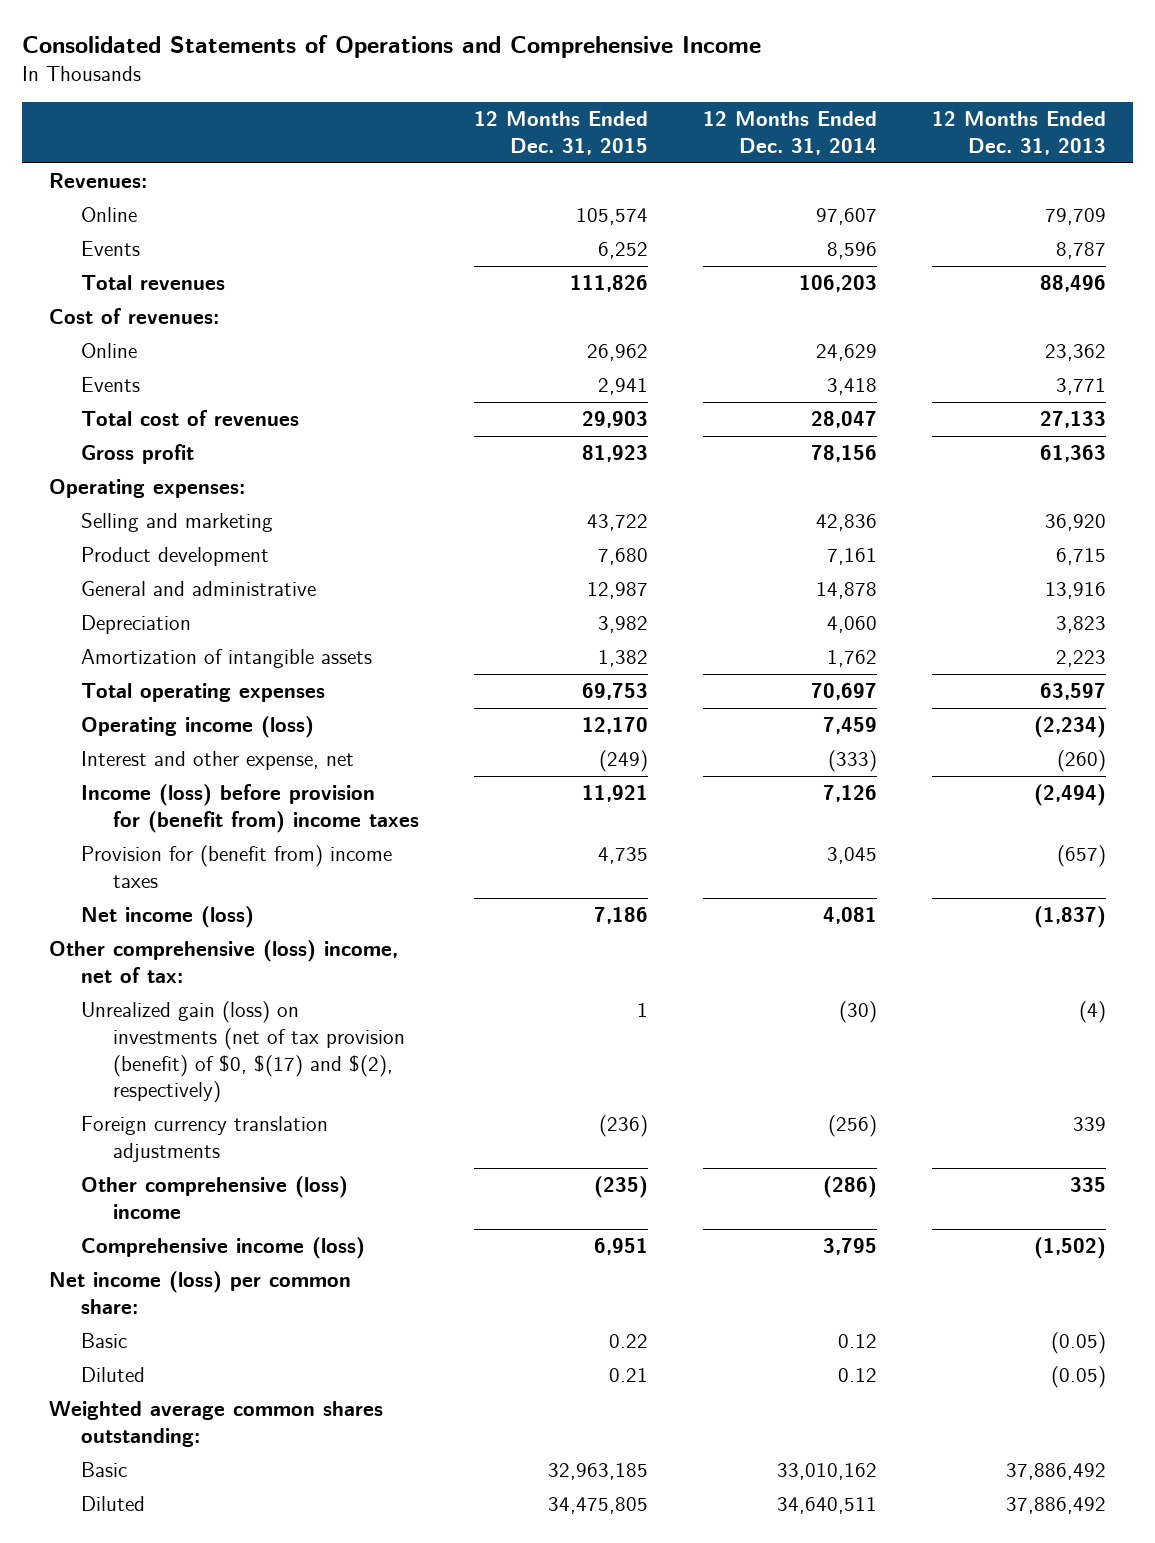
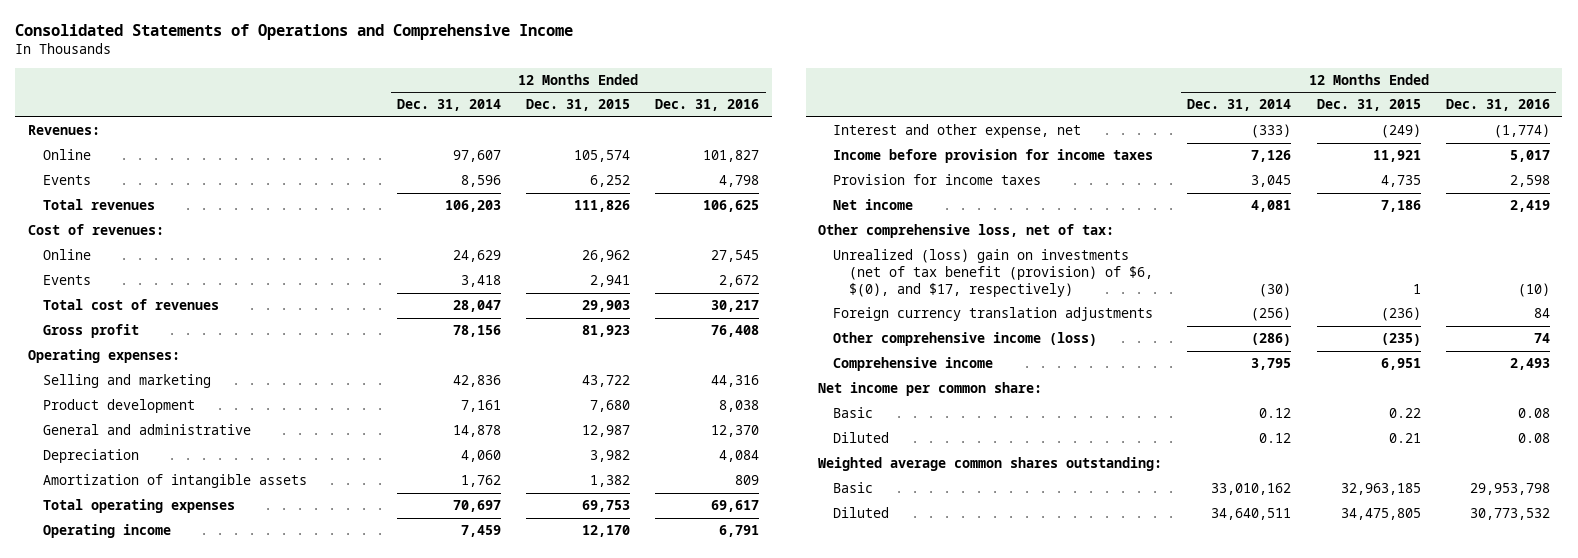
[931,111,1106,155] 12 Months Ended Dec. 31, 2013 -> none
none -> [655,99,760,112] Dec. 31, 2016
[81,716,315,739] Operating income (loss) -> [42,524,171,539] Operating income
[81,784,420,833] Income (loss) before provision for (benefit from) income taxes -> [833,149,1154,164] Income before provision for income taxes
[81,845,393,888] Provision for (benefit from) income taxes -> [833,174,1042,186] Provision for income taxes
[81,906,255,929] Net income (loss) -> [833,199,914,211] Net income
[48,940,398,983] Other comprehensive (loss) income, net of tax: -> [818,224,1115,239] Other comprehensive loss, net of tax:
[81,1001,406,1104] Unrealized gain (loss) on investments (net of tax provision (benefit) of $0, $(17) and $(2), respectively) -> [833,249,1153,297] Unrealized (loss) gain on investments (net of tax benefit (provision) of $6, $(0), and $17, respectively)
[81,1176,349,1219] Other comprehensive (loss) income -> [833,332,1098,347] Other comprehensive income (loss)
[81,1237,366,1260] Comprehensive income (loss) -> [833,357,994,372] Comprehensive income
[48,1271,351,1314] Net income (loss) per common share: -> [818,382,1043,397] Net income per common share:

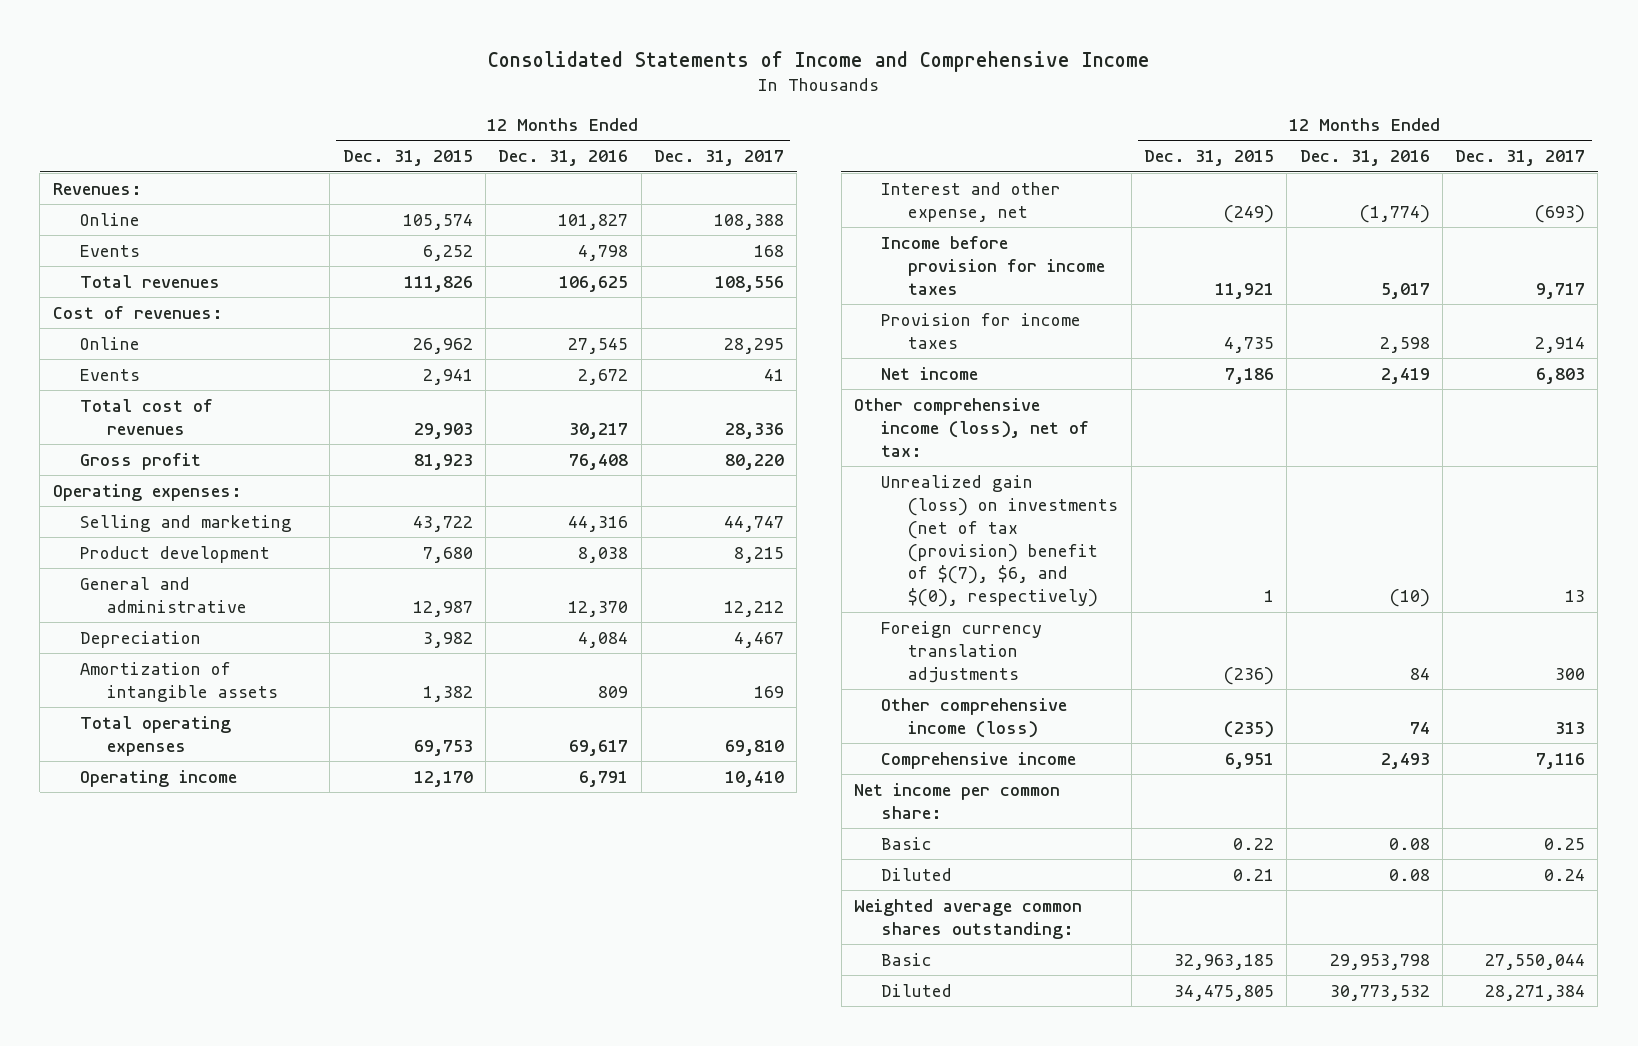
[15,24,574,41] Consolidated Statements of Operations and Comprehensive Income -> [487,51,1150,73] Consolidated Statements of Income and Comprehensive Income
[396,99,501,112] Dec. 31, 2014 -> none
none -> [653,150,784,167] Dec. 31, 2017
[818,224,1115,239] Other comprehensive loss, net of tax: -> [853,397,1090,457] Other comprehensive income (loss), net of tax:
[833,249,1153,297] Unrealized (loss) gain on investments (net of tax benefit (provision) of $6, $(0), and $17, respectively) -> [881,474,1119,608] Unrealized gain (loss) on investments (net of tax (provision) benefit of $(7), $6, and $(0), respectively)

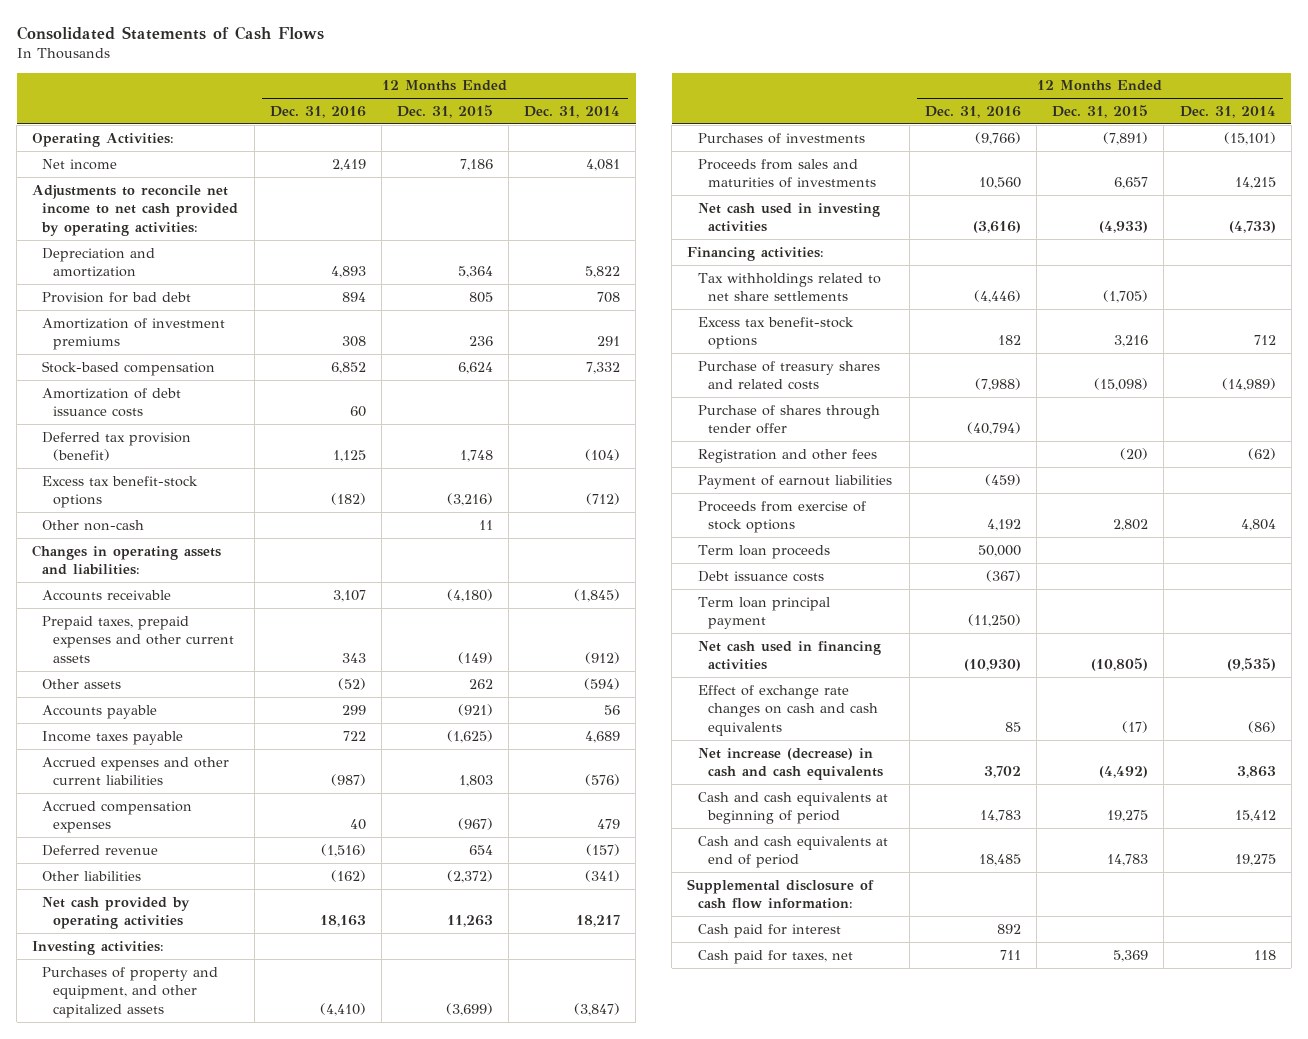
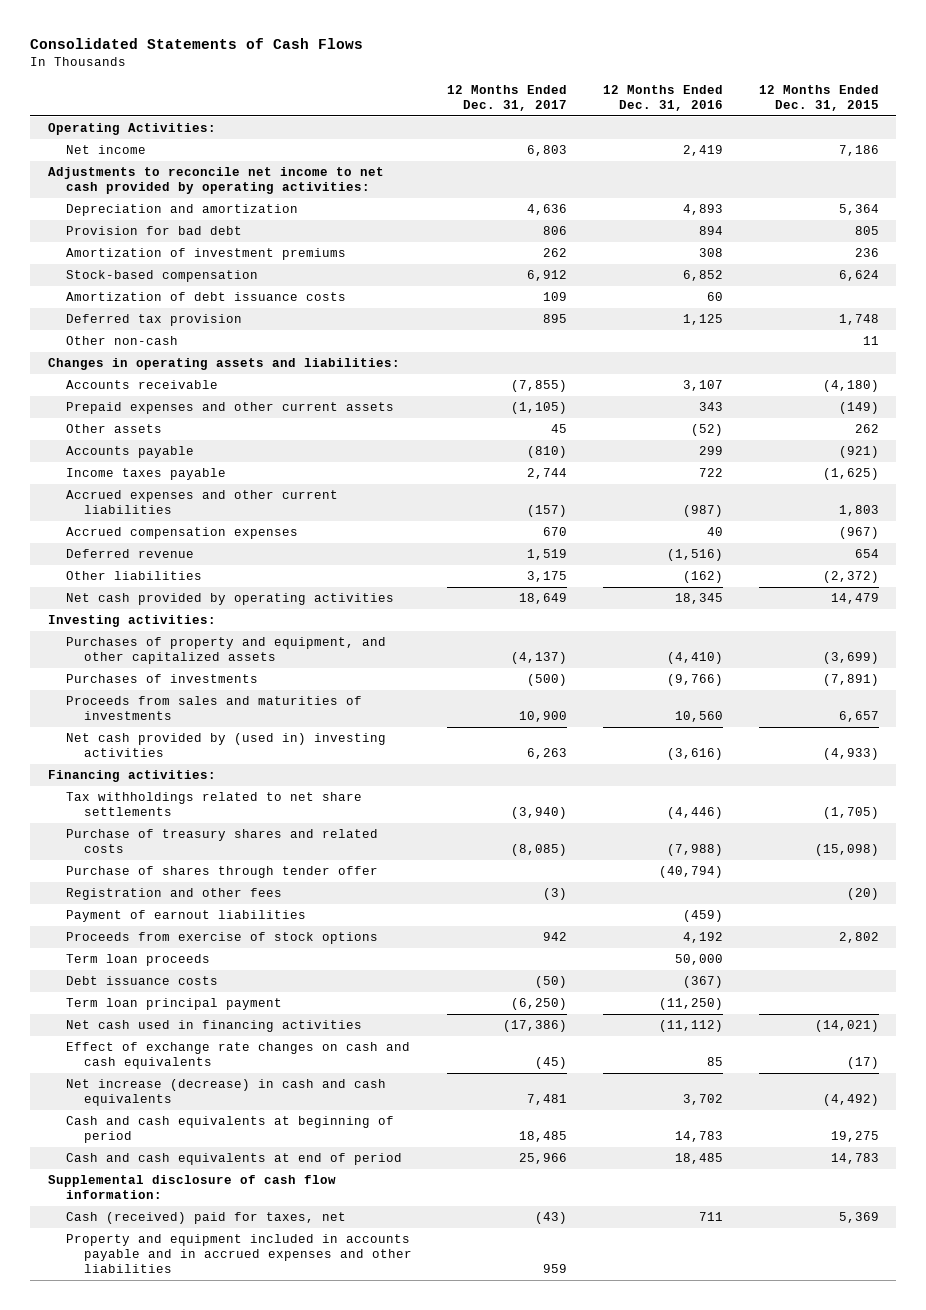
[524,105,621,118] Dec. 31, 2014 -> none
none -> [447,84,568,111] 12 Months Ended Dec. 31, 2017
[42,475,199,509] Excess tax benefit-stock options -> none
[42,431,192,462] Deferred tax provision (benefit) -> [65,314,242,327] Deferred tax provision
[42,615,234,663] Prepaid taxes, prepaid expenses and other current assets -> [65,402,394,415] Prepaid expenses and other current assets
[319,915,366,928] 18,163 -> [675,593,724,605] 18,345
[447,915,494,928] 11,263 -> [830,593,879,605] 14,479
[697,202,880,233] Net cash used in investing activities -> [65,733,386,758] Net cash provided by (used in) investing activities
[697,316,854,350] Excess tax benefit-stock options -> none
[963,659,1021,672] (10,930) -> [659,1020,724,1033] (11,112)
[1091,658,1149,672] (10,805) -> [814,1020,879,1033] (14,021)
[697,923,841,938] Cash paid for interest -> none
[697,949,853,964] Cash paid for taxes, net -> [65,1212,346,1225] Cash (received) paid for taxes, net
none -> [65,1234,412,1274] Property and equipment included in accounts payable and in accrued expenses and other liabilities

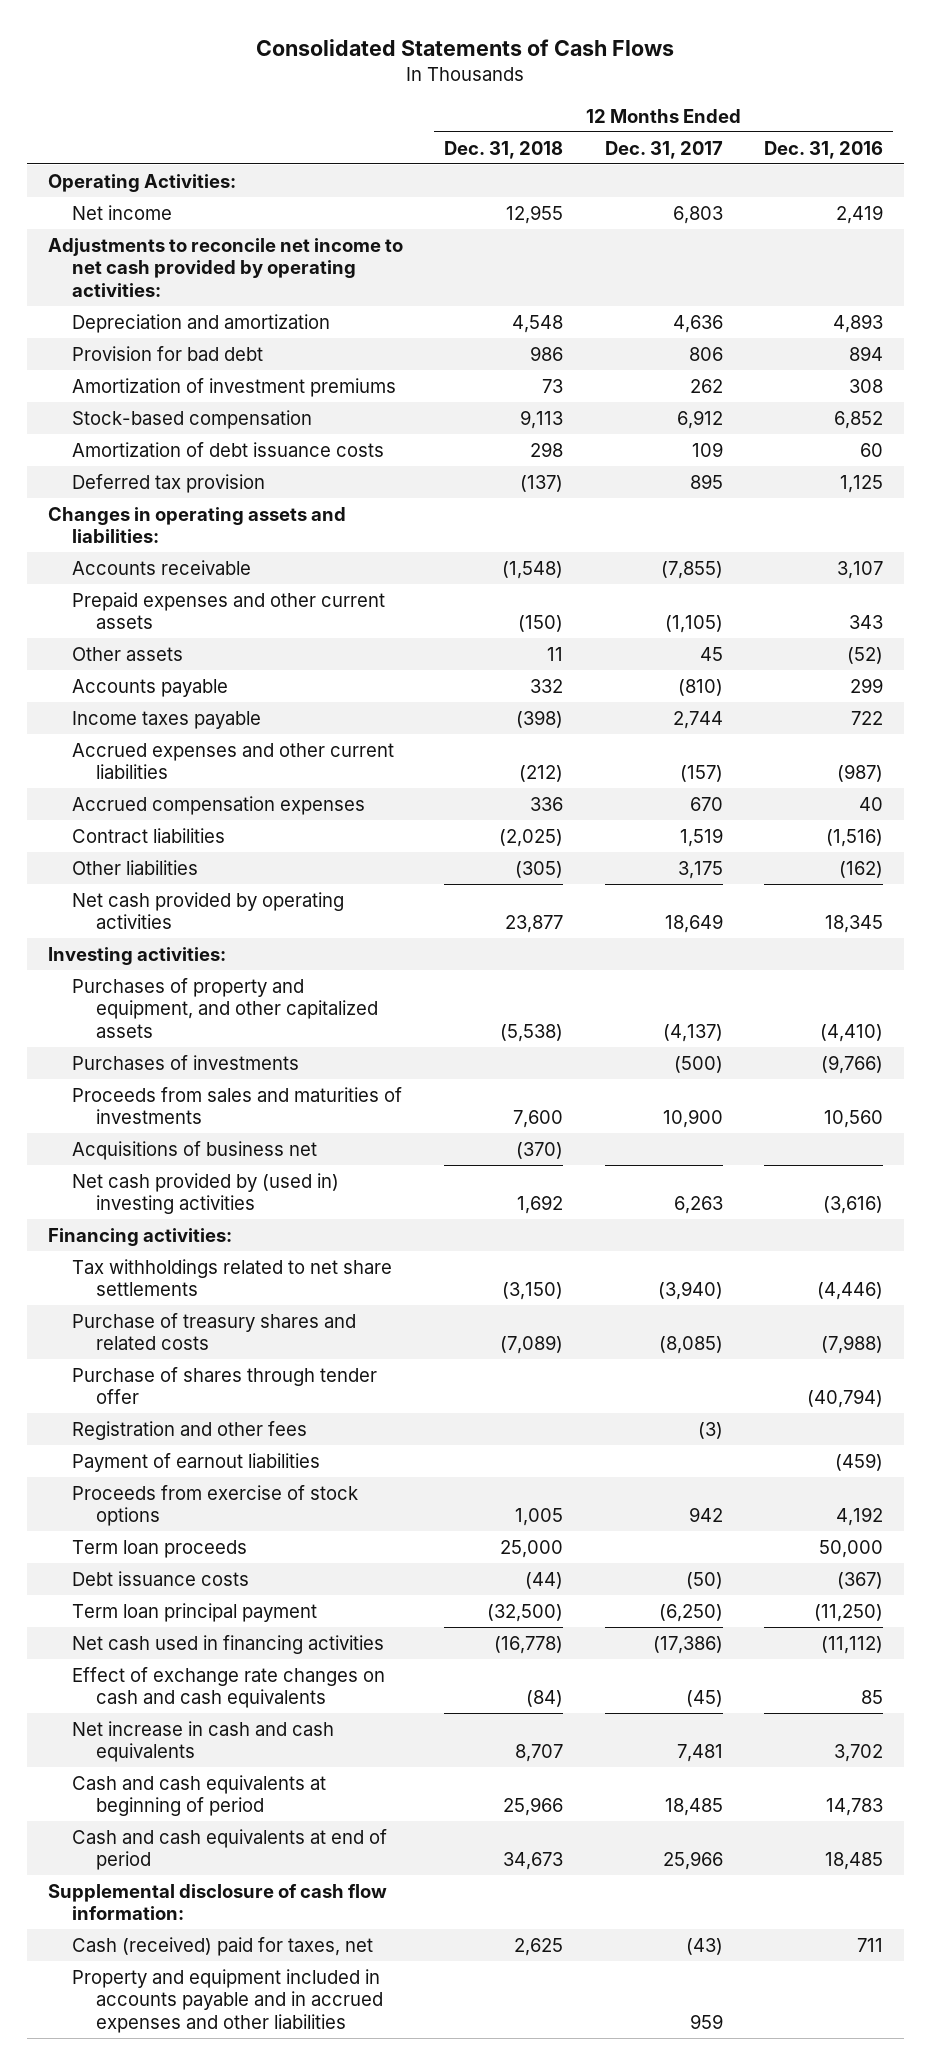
[758,84,879,111] 12 Months Ended Dec. 31, 2015 -> none
none -> [444,140,564,159] Dec. 31, 2018
[65,336,178,346] Other non-cash -> none
[65,549,194,559] Deferred revenue -> [71,827,225,843] Contract liabilities
none -> [71,1140,317,1160] Acquisitions of business net
[65,1079,386,1107] Net increase (decrease) in cash and cash equivalents -> [71,1720,334,1763] Net increase in cash and cash equivalents

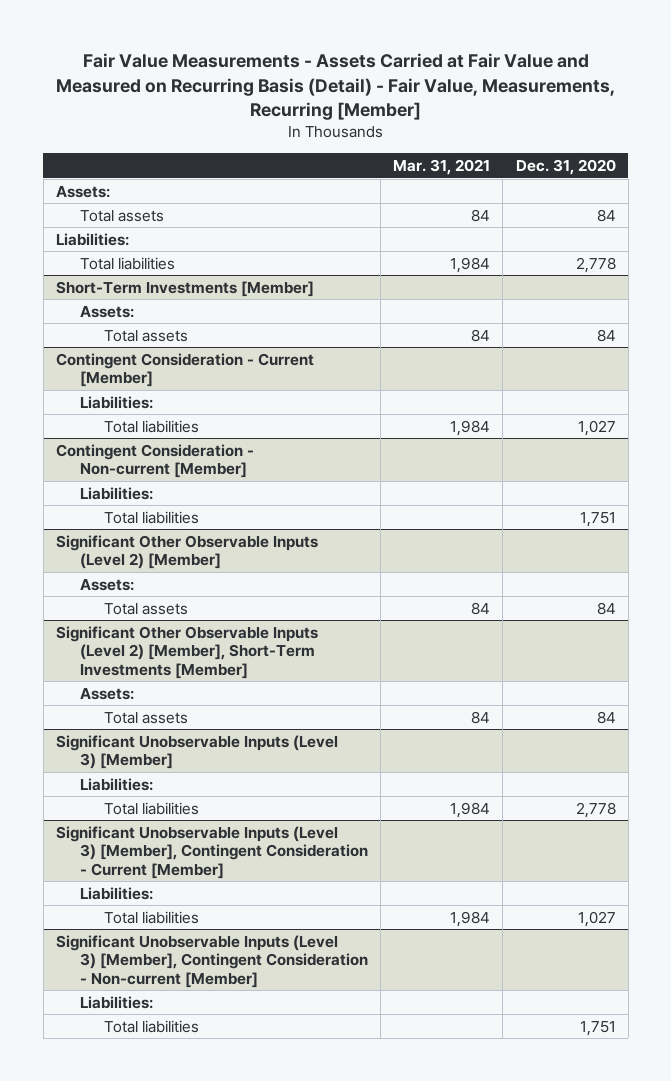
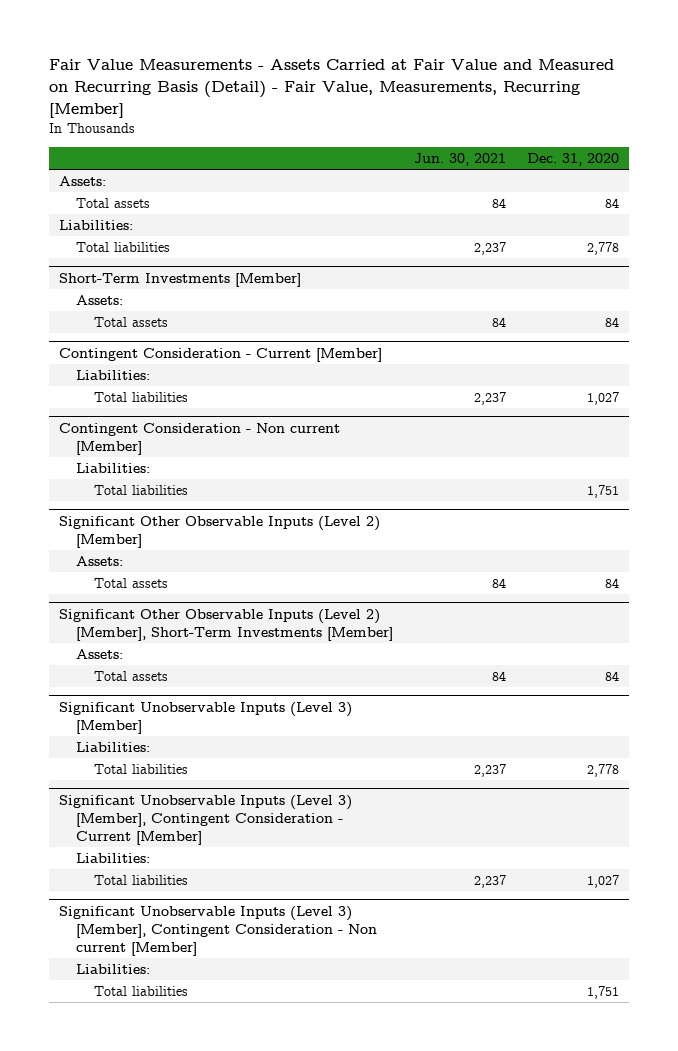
[393,158,491,175] Mar. 31, 2021 -> none
none -> [414,153,507,167] Jun. 30, 2021
[55,443,254,479] Contingent Consideration - Non-current [Member] -> [58,422,340,455] Contingent Consideration - Non current [Member]
[55,934,369,988] Significant Unobservable Inputs (Level 3) [Member], Contingent Consideration - Non-current [Member] -> [58,905,378,956] Significant Unobservable Inputs (Level 3) [Member], Contingent Consideration - Non current [Member]

